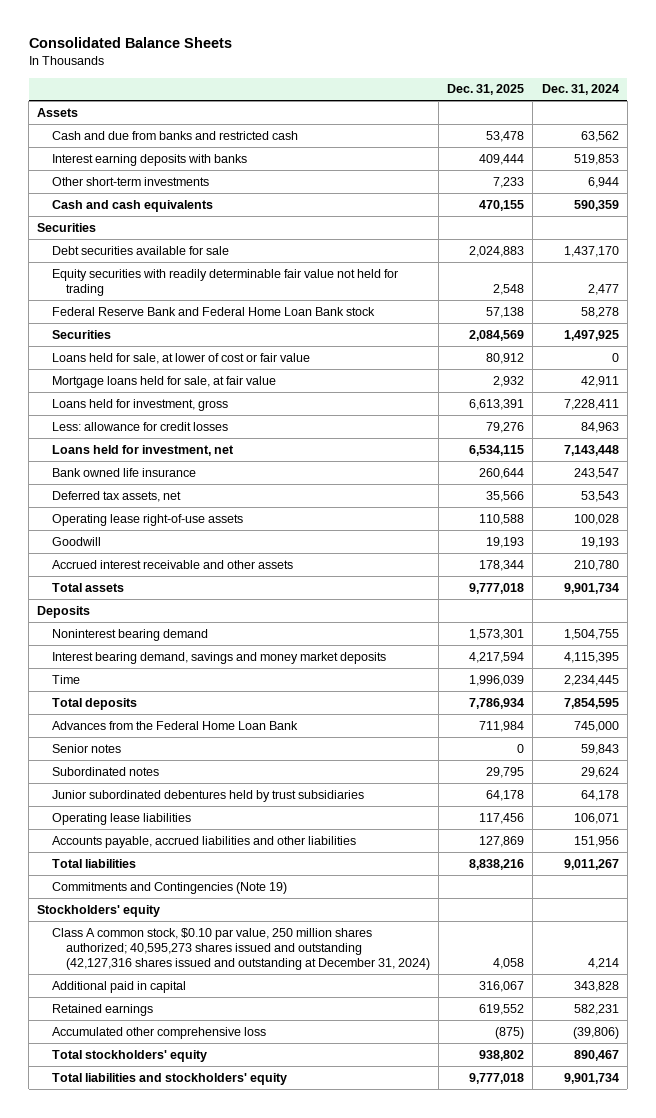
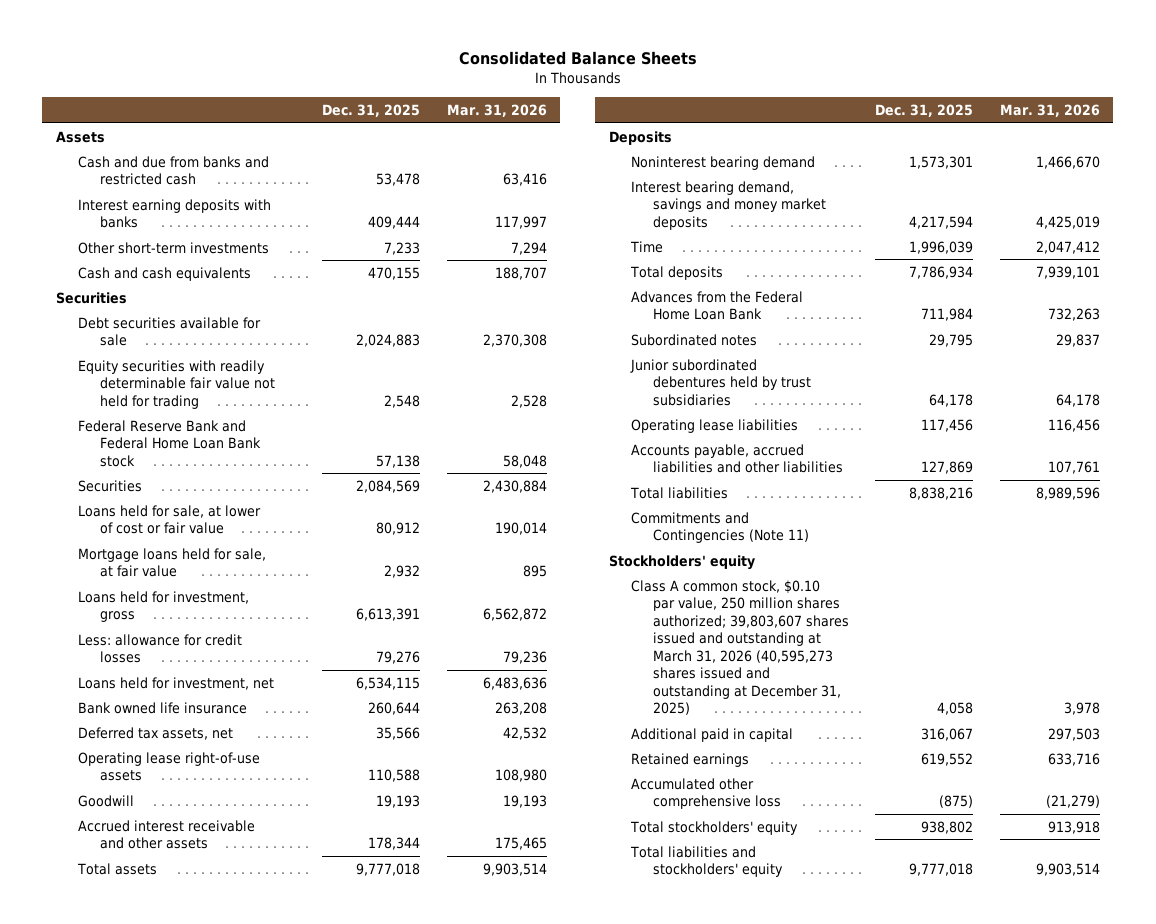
[541,84,619,96] Dec. 31, 2024 -> none
none -> [447,103,548,117] Mar. 31, 2026
[51,743,121,753] Senior notes -> none
[51,881,287,894] Commitments and Contingencies (Note 19) -> [630,511,809,544] Commitments and Contingencies (Note 11)
[51,927,430,970] Class A common stock, $0.10 par value, 250 million shares authorized; 40,595,273 shares issued and outstanding (42,127,316 shares issued and outstanding at December 31, 2024) -> [630,579,849,715] Class A common stock, $0.10 par value, 250 million shares authorized; 39,803,607 shares issued and outstanding at March 31, 2026 (40,595,273 shares issued and outstanding at December 31, 2025)

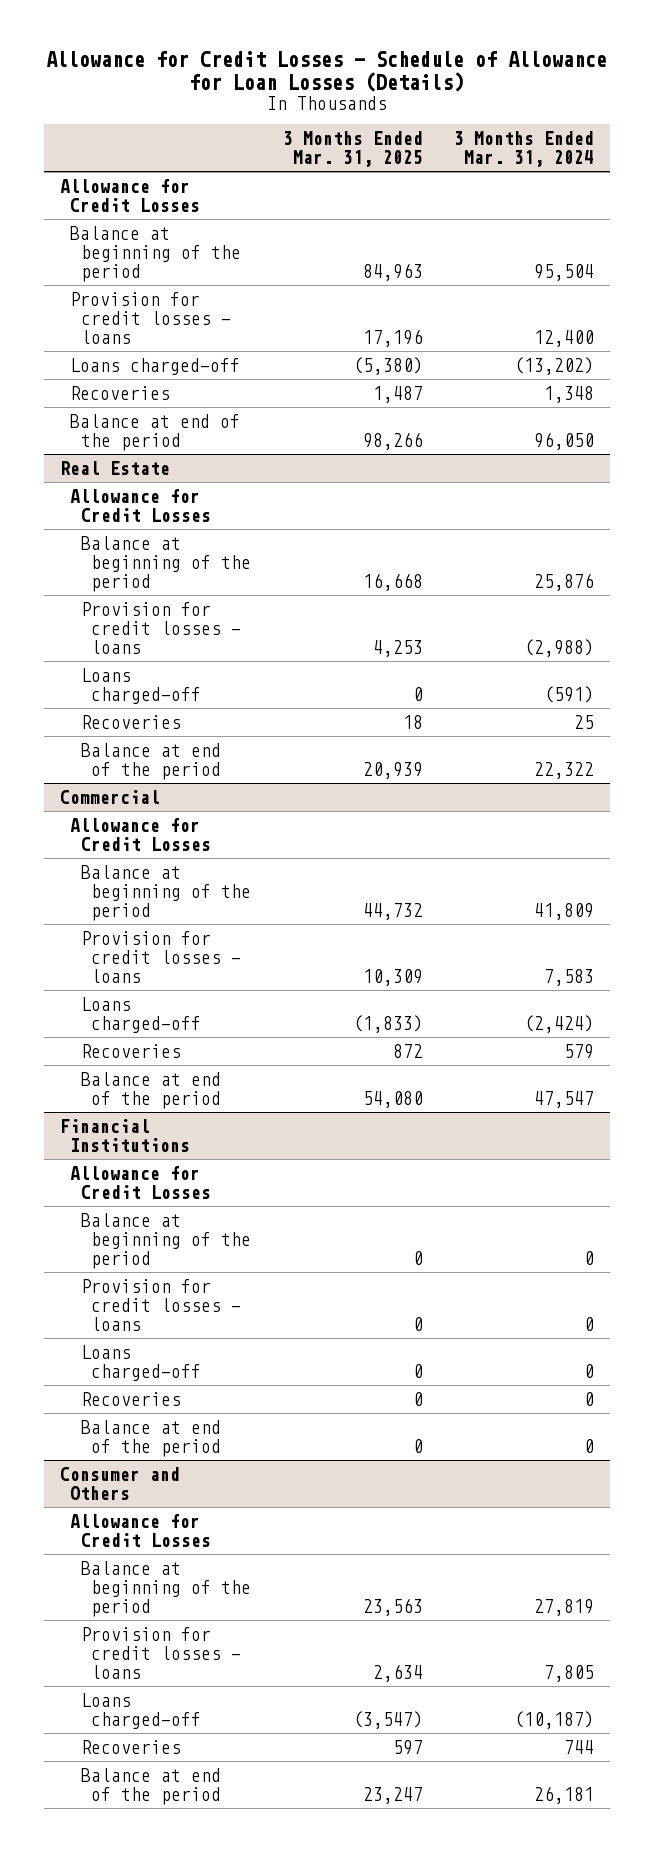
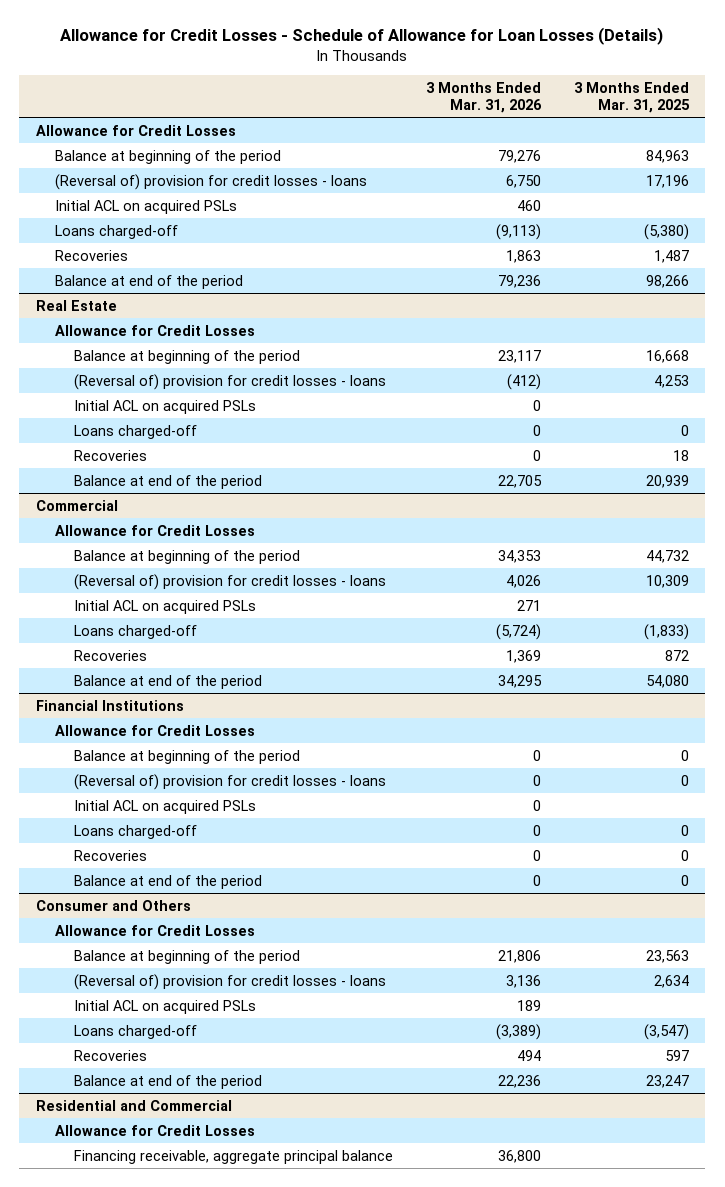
[454,131,595,168] 3 Months Ended Mar. 31, 2024 -> none
none -> [425,81,542,113] 3 Months Ended Mar. 31, 2026
[70,291,231,344] Provision for credit losses - loans -> [54,173,367,190] (Reversal of) provision for credit losses - loans
none -> [54,199,237,214] Initial ACL on acquired PSLs
[80,601,242,654] Provision for credit losses - loans -> [73,373,386,390] (Reversal of) provision for credit losses - loans
none -> [73,399,256,414] Initial ACL on acquired PSLs
[80,930,242,983] Provision for credit losses - loans -> [73,573,386,590] (Reversal of) provision for credit losses - loans
none -> [73,599,256,614] Initial ACL on acquired PSLs
[80,1278,242,1331] Provision for credit losses - loans -> [73,773,386,790] (Reversal of) provision for credit losses - loans
none -> [73,799,256,814] Initial ACL on acquired PSLs
[80,1626,242,1679] Provision for credit losses - loans -> [73,973,386,990] (Reversal of) provision for credit losses - loans
none -> [73,999,256,1014] Initial ACL on acquired PSLs
none -> [35,1099,232,1111] Residential and Commercial
none -> [54,1124,255,1136] Allowance for Credit Losses
none -> [73,1149,393,1164] Financing receivable, aggregate principal balance

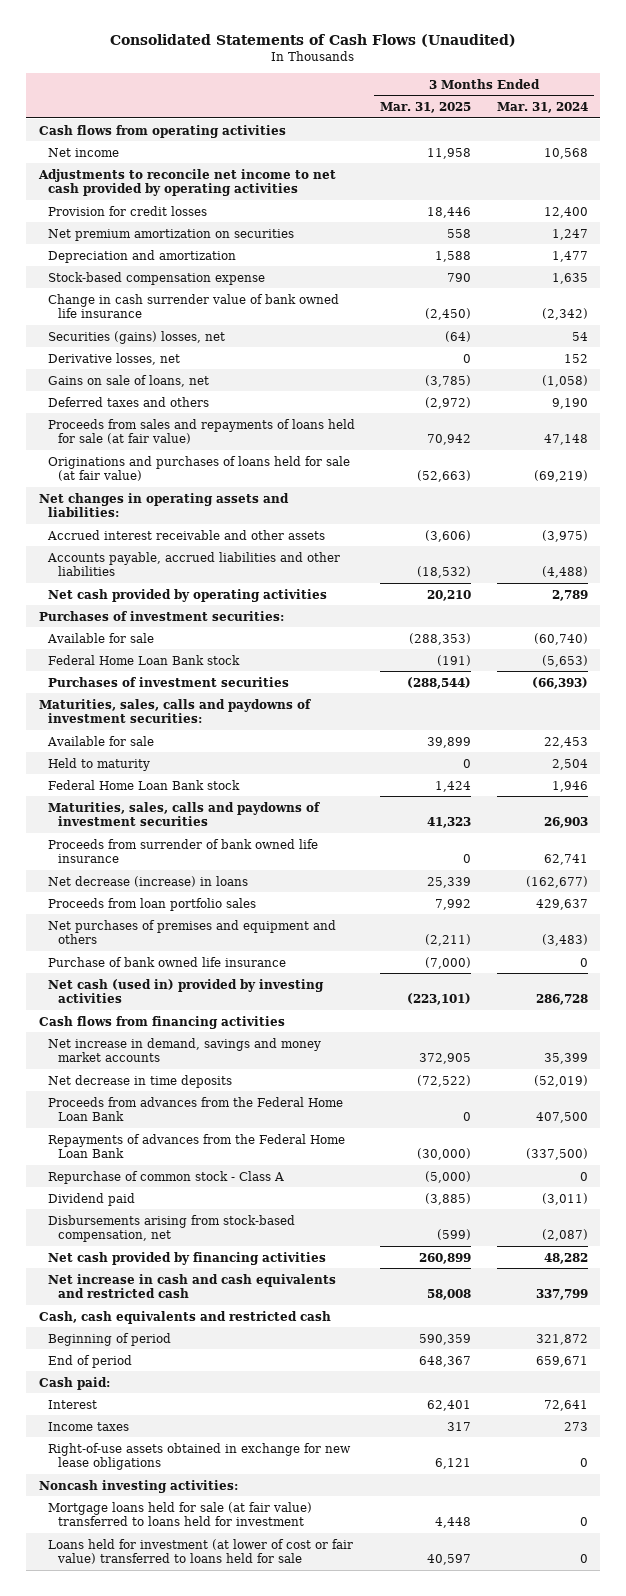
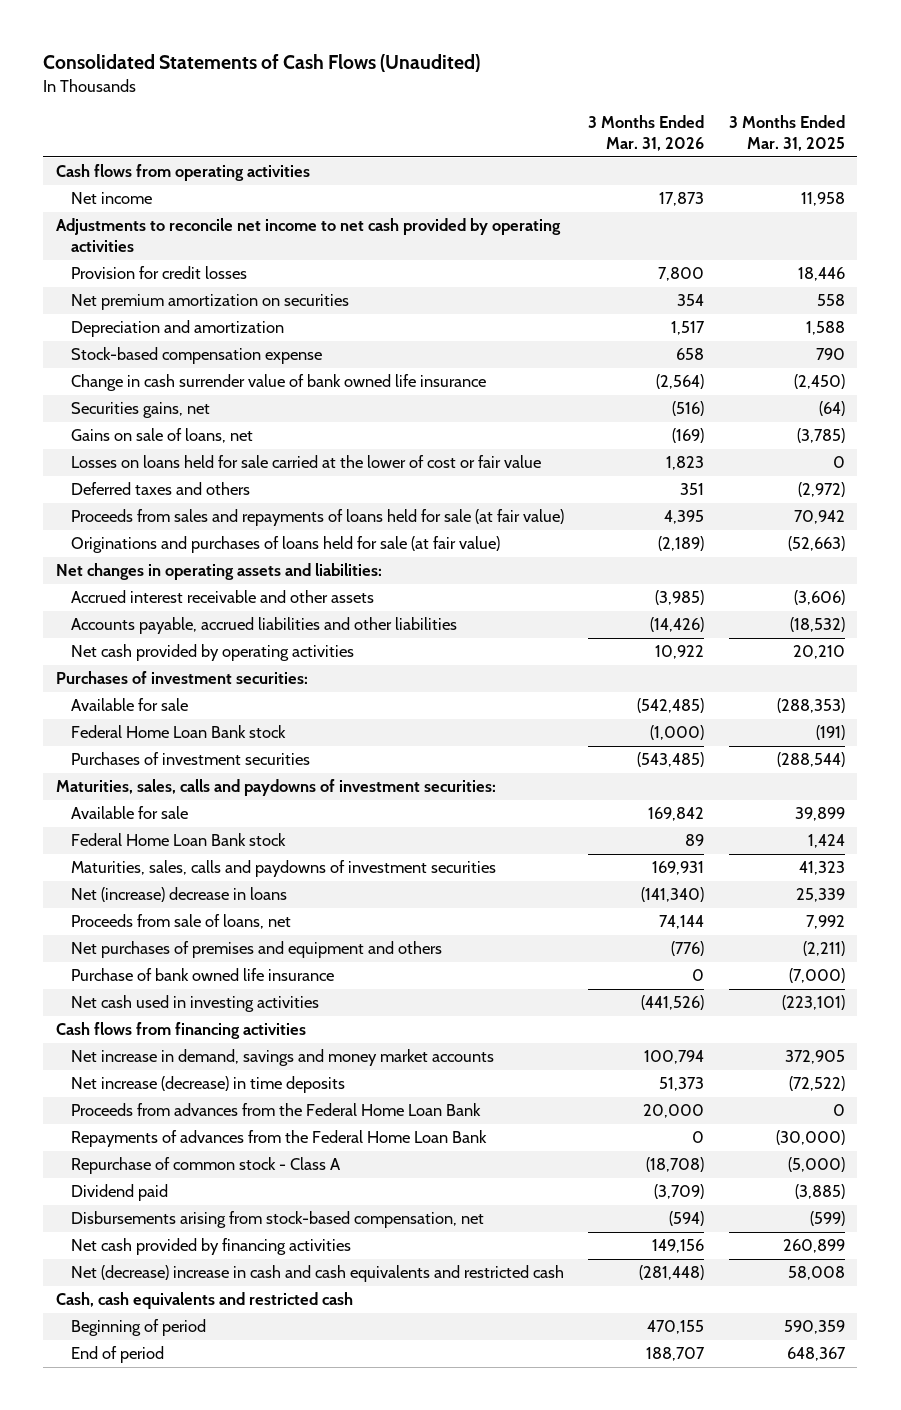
[496,102,588,114] Mar. 31, 2024 -> none
none -> [588,115,705,151] 3 Months Ended Mar. 31, 2026
[48,352,181,365] Derivative losses, net -> none
[48,330,226,344] Securities (gains) losses, net -> [70,402,210,419] Securities gains, net
none -> [70,455,541,469] Losses on loans held for sale carried at the lower of cost or fair value
[48,757,151,771] Held to maturity -> none
[48,838,319,864] Proceeds from surrender of bank owned life insurance -> none
[48,875,249,887] Net decrease (increase) in loans -> [70,887,287,903] Net (increase) decrease in loans
[48,897,257,911] Proceeds from loan portfolio sales -> [70,914,291,930] Proceeds from sale of loans, net
[48,978,325,1004] Net cash (used in) provided by investing activities -> [70,995,319,1013] Net cash used in investing activities
[48,1074,233,1088] Net decrease in time deposits -> [70,1076,345,1094] Net increase (decrease) in time deposits
[48,1273,337,1299] Net increase in cash and cash equivalents and restricted cash -> [70,1265,564,1283] Net (decrease) increase in cash and cash equivalents and restricted cash
[38,1376,110,1390] Cash paid: -> none
[48,1399,98,1409] Interest -> none
[48,1421,130,1431] Income taxes -> none
[48,1442,352,1471] Right-of-use assets obtained in exchange for new lease obligations -> none
[38,1479,238,1493] Noncash investing activities: -> none
[48,1501,313,1527] Mortgage loans held for sale (at fair value) transferred to loans held for investment -> none
[48,1538,354,1565] Loans held for investment (at lower of cost or fair value) transferred to loans held for sale -> none

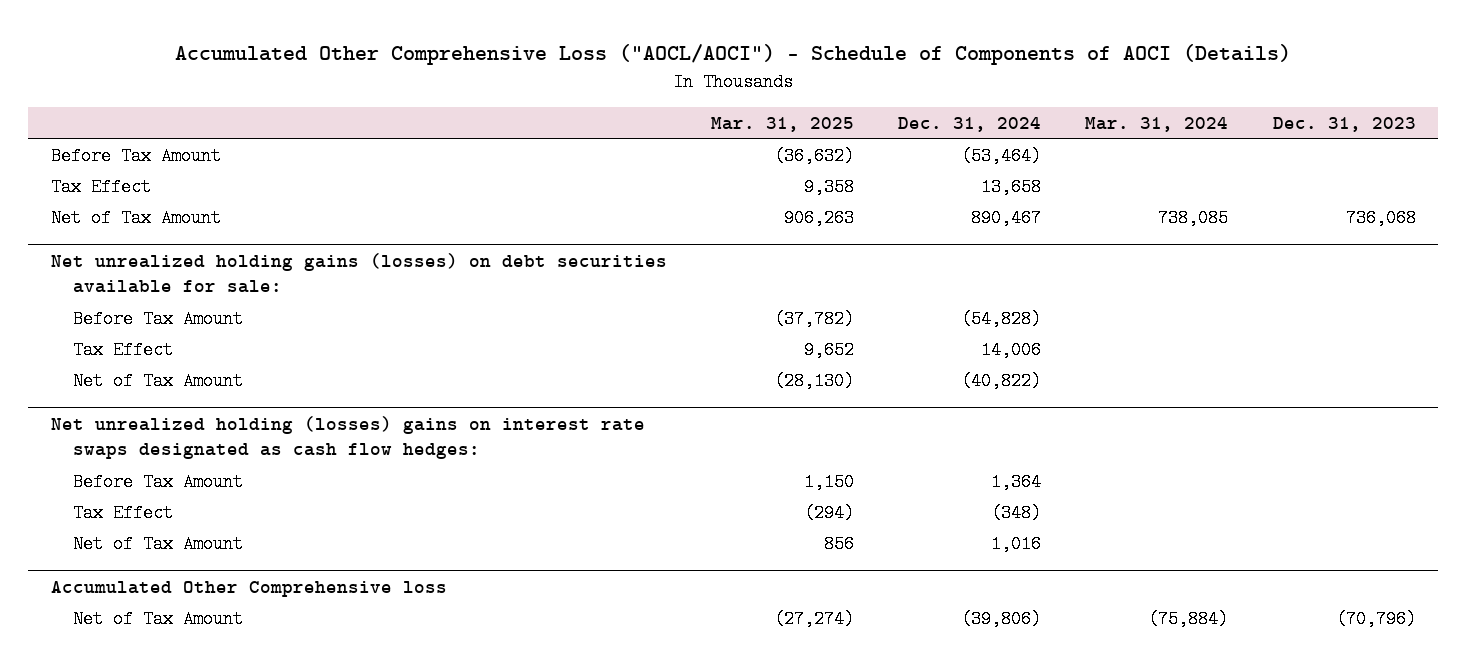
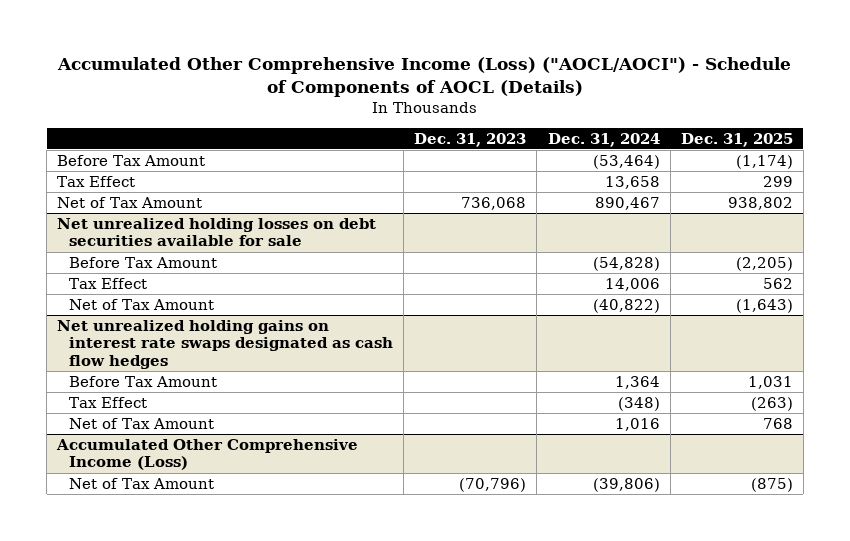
[175,43,1292,65] Accumulated Other Comprehensive Loss ("AOCL/AOCI") - Schedule of Components of AOCI (Details) -> [57,56,792,97] Accumulated Other Comprehensive Income (Loss) ("AOCL/AOCI") - Schedule of Components of AOCL (Details)
[710,116,854,132] Mar. 31, 2025 -> none
[1085,116,1229,132] Mar. 31, 2024 -> none
none -> [680,132,793,147] Dec. 31, 2025
[50,252,667,294] Net unrealized holding gains (losses) on debt securities available for sale: -> [57,218,377,247] Net unrealized holding losses on debt securities available for sale
[50,415,645,460] Net unrealized holding (losses) gains on interest rate swaps designated as cash flow hedges: -> [57,320,394,369] Net unrealized holding gains on interest rate swaps designated as cash flow hedges
[50,580,447,597] Accumulated Other Comprehensive loss -> [56,439,359,471] Accumulated Other Comprehensive Income (Loss)

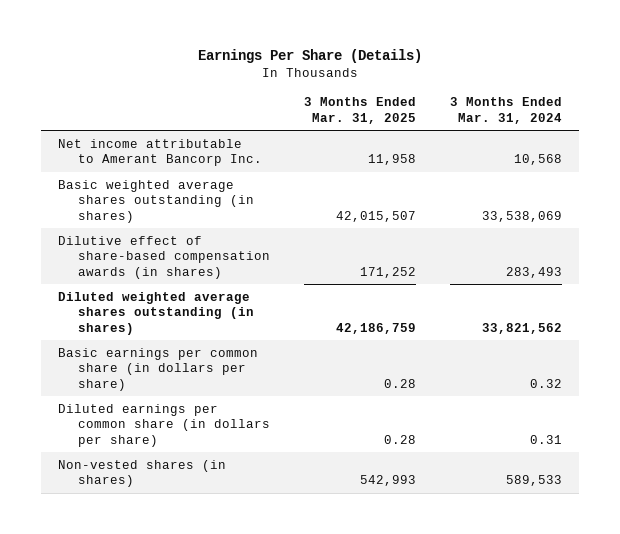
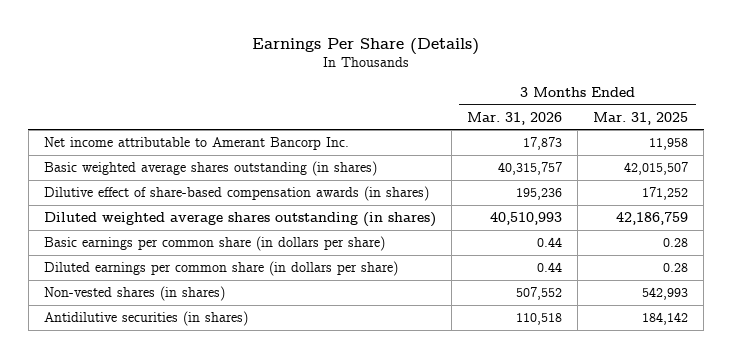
[449,96,562,124] 3 Months Ended Mar. 31, 2024 -> none
none -> [467,111,563,125] Mar. 31, 2026
none -> [43,310,248,326] Antidilutive securities (in shares)

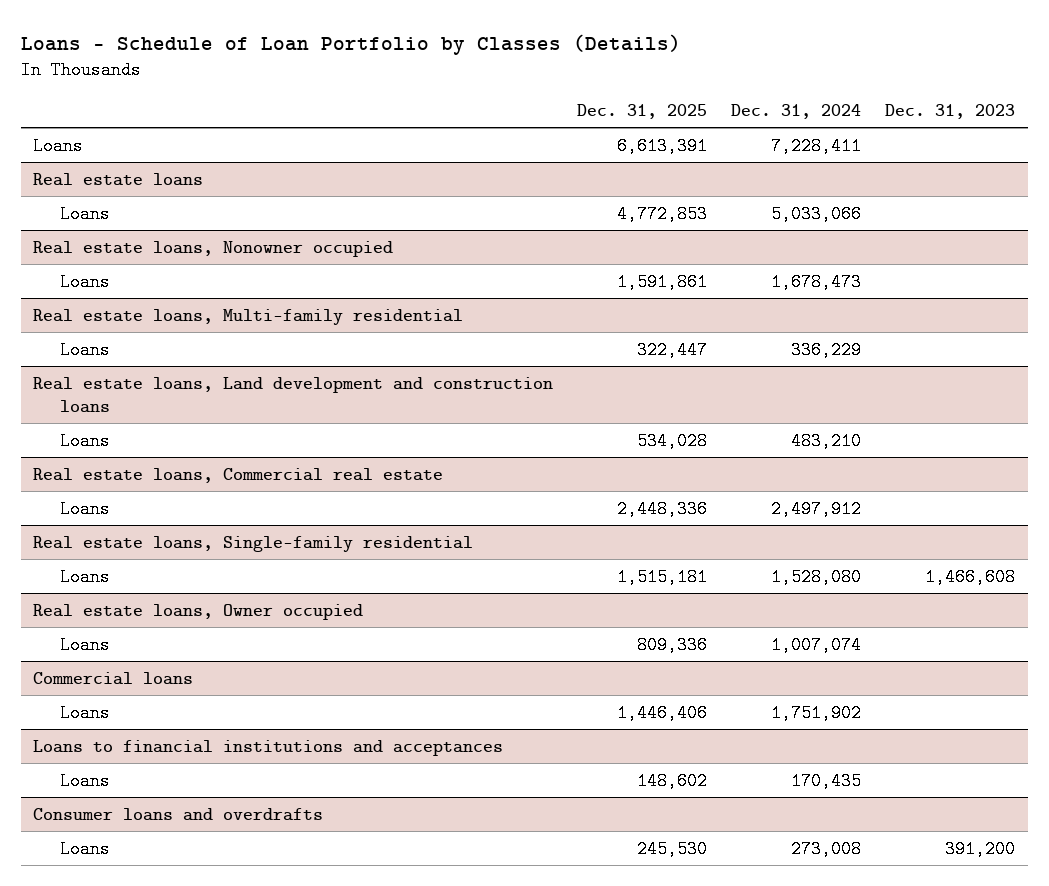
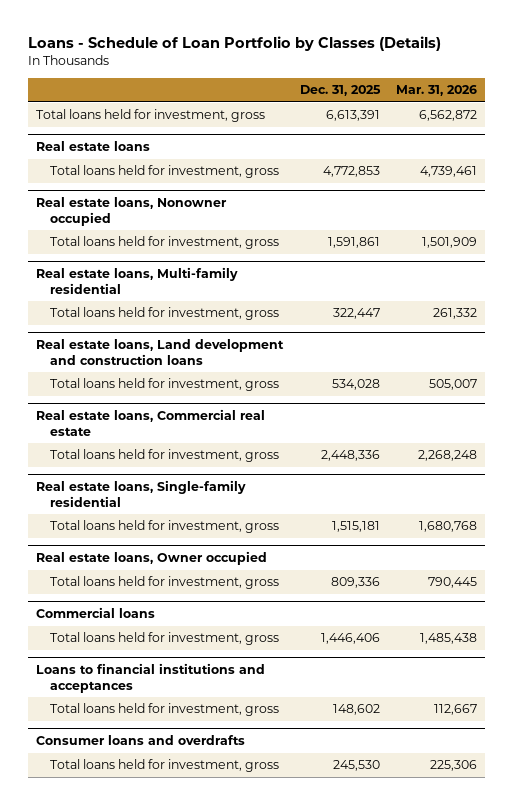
[731,103,862,119] Dec. 31, 2024 -> none
[885,103,1016,119] Dec. 31, 2023 -> none
none -> [396,84,478,96] Mar. 31, 2026
[33,136,84,155] Loans -> [36,109,266,123] Total loans held for investment, gross
[59,204,110,223] Loans -> [50,165,280,179] Total loans held for investment, gross
[59,272,110,291] Loans -> [50,236,280,250] Total loans held for investment, gross
[59,340,110,359] Loans -> [50,307,280,321] Total loans held for investment, gross
[59,431,110,450] Loans -> [50,378,280,392] Total loans held for investment, gross
[59,499,110,518] Loans -> [50,449,280,463] Total loans held for investment, gross
[59,567,110,586] Loans -> [50,520,280,534] Total loans held for investment, gross
[59,635,110,654] Loans -> [50,576,280,590] Total loans held for investment, gross
[59,703,110,722] Loans -> [50,632,280,646] Total loans held for investment, gross
[59,771,110,790] Loans -> [50,703,280,717] Total loans held for investment, gross
[59,839,110,858] Loans -> [50,759,280,773] Total loans held for investment, gross

